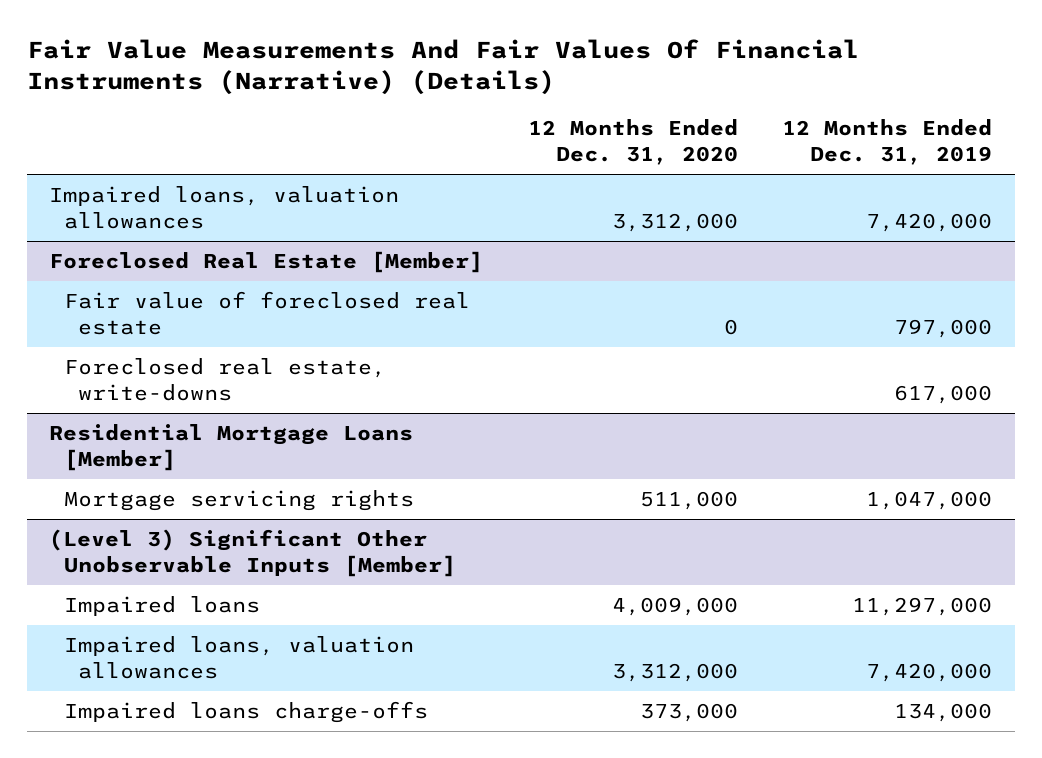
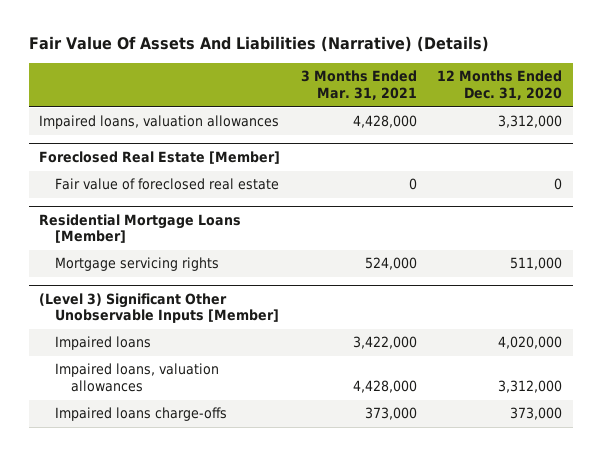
[26,38,859,95] Fair Value Measurements And Fair Values Of Financial Instruments (Narrative) (Details) -> [28,36,489,53] Fair Value Of Assets And Liabilities (Narrative) (Details)
[782,119,993,166] 12 Months Ended Dec. 31, 2019 -> none
none -> [300,70,417,100] 3 Months Ended Mar. 31, 2021
[63,357,386,401] Foreclosed real estate, write-downs -> none
[611,596,738,616] 4,009,000 -> [498,336,563,350] 4,020,000

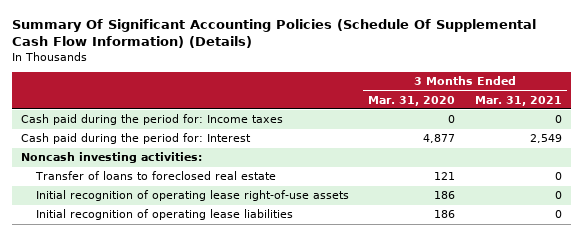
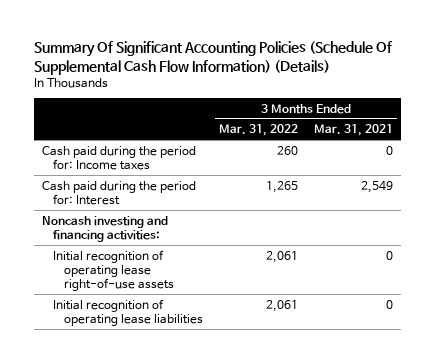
[368,95,456,106] Mar. 31, 2020 -> none
none -> [219,124,299,137] Mar. 31, 2022
[34,171,276,181] Transfer of loans to foreclosed real estate -> none
[21,152,203,164] Noncash investing activities: -> [41,215,168,243] Noncash investing and financing activities:

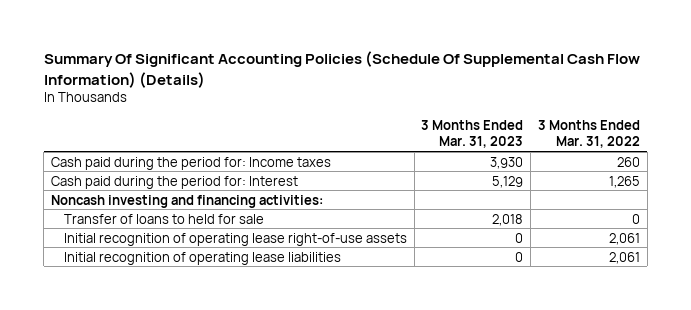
[314,124,394,137] Mar. 31, 2021 -> none
none -> [421,120,524,149] 3 Months Ended Mar. 31, 2023
none -> [64,213,265,224] Transfer of loans to held for sale

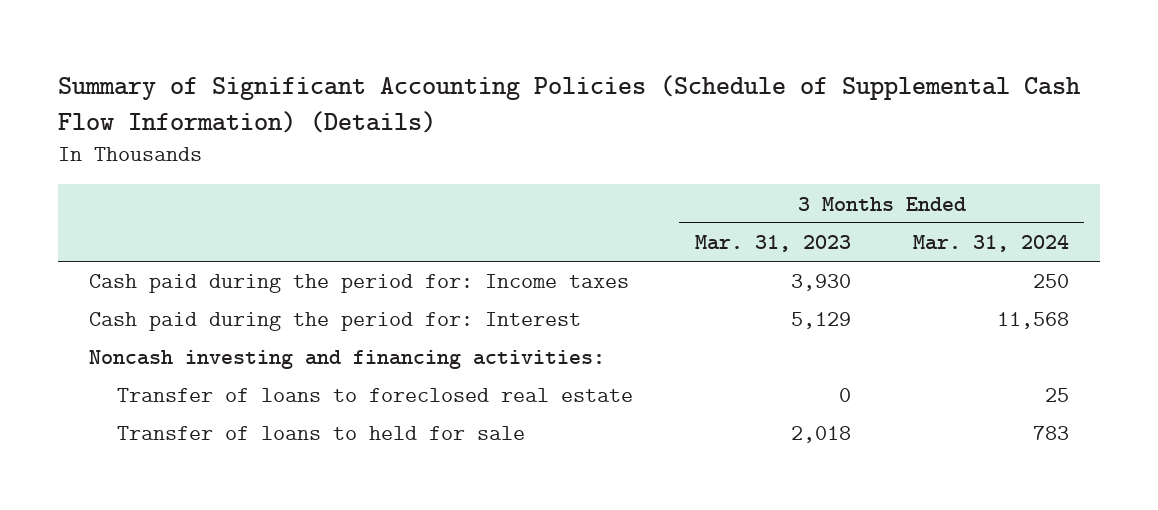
[43,51,640,88] Summary Of Significant Accounting Policies (Schedule Of Supplemental Cash Flow Information) (Details) -> [58,75,1082,134] Summary of Significant Accounting Policies (Schedule of Supplemental Cash Flow Information) (Details)
[537,120,640,149] 3 Months Ended Mar. 31, 2022 -> none
none -> [912,234,1069,252] Mar. 31, 2024
none -> [116,388,633,403] Transfer of loans to foreclosed real estate
[64,232,408,246] Initial recognition of operating lease right-of-use assets -> none
[64,251,342,265] Initial recognition of operating lease liabilities -> none

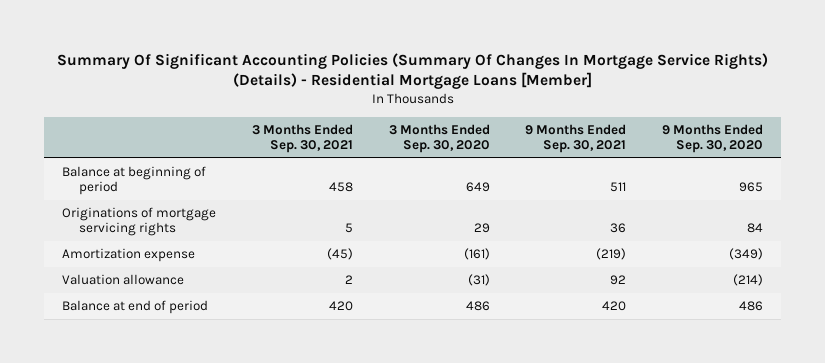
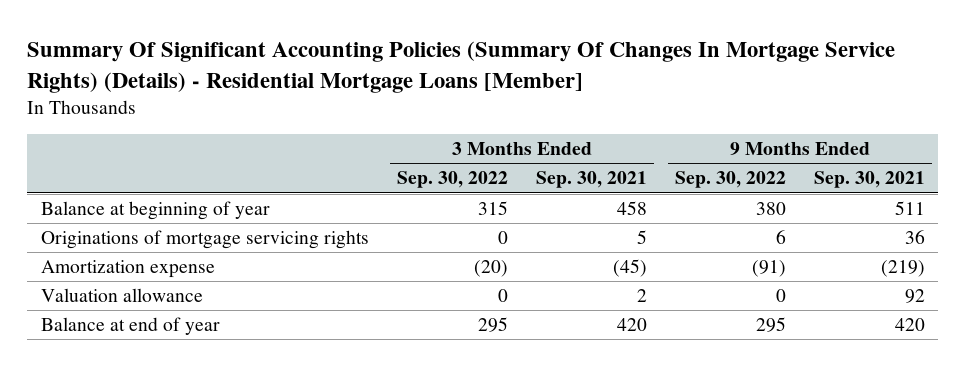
[388,123,490,154] 3 Months Ended Sep. 30, 2020 -> none
[662,123,764,154] 9 Months Ended Sep. 30, 2020 -> none
none -> [396,171,508,189] Sep. 30, 2022
none -> [674,171,786,189] Sep. 30, 2022
[61,165,206,196] Balance at beginning of period -> [41,201,271,221] Balance at beginning of year
[61,299,208,314] Balance at end of period -> [41,317,221,336] Balance at end of year

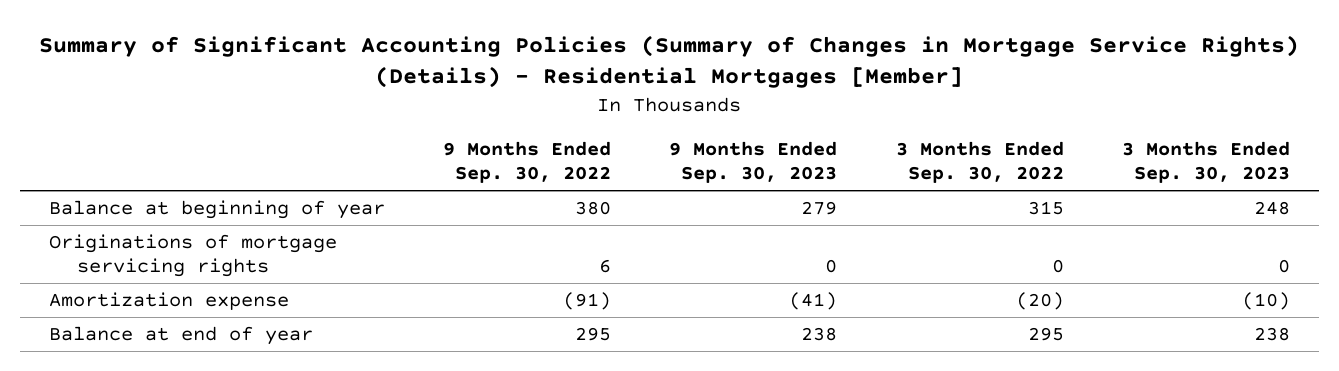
[27,41,896,93] Summary Of Significant Accounting Policies (Summary Of Changes In Mortgage Service Rights) (Details) - Residential Mortgage Loans [Member] -> [39,34,1300,89] Summary of Significant Accounting Policies (Summary of Changes in Mortgage Service Rights) (Details) - Residential Mortgages [Member]
[535,171,647,189] Sep. 30, 2021 -> none
[813,171,925,189] Sep. 30, 2021 -> none
none -> [669,140,838,184] 9 Months Ended Sep. 30, 2023
none -> [1121,140,1290,184] 3 Months Ended Sep. 30, 2023
[41,288,204,303] Valuation allowance -> none

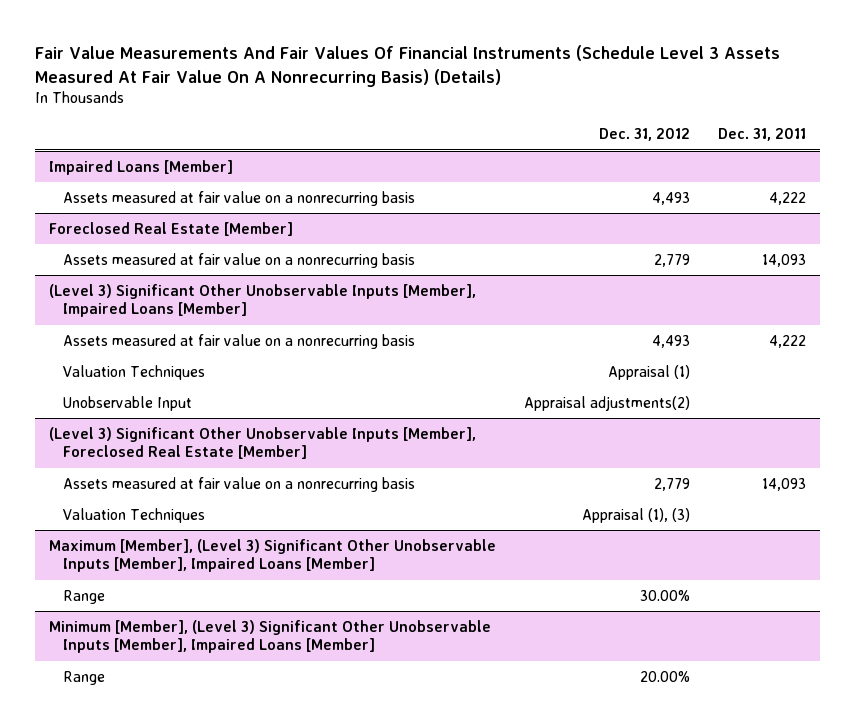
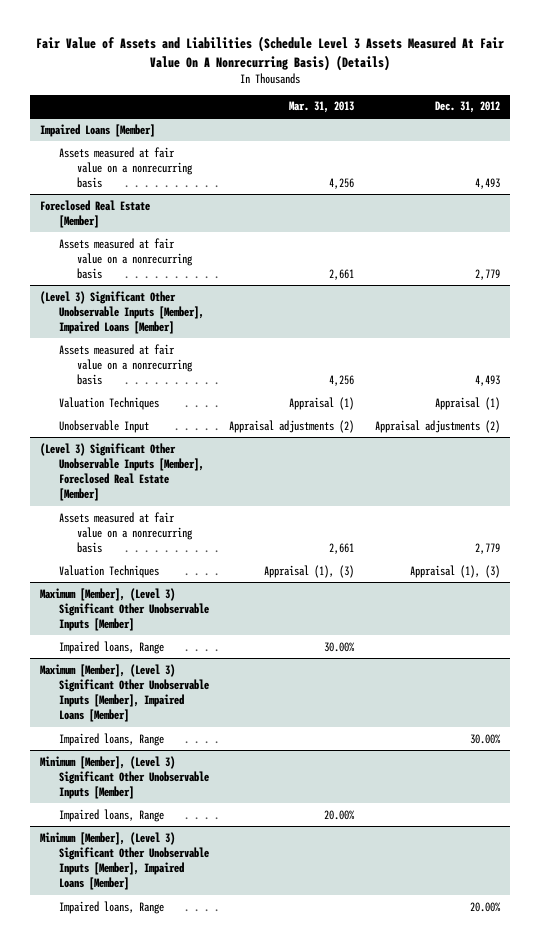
[35,45,781,87] Fair Value Measurements And Fair Values Of Financial Instruments (Schedule Level 3 Assets Measured At Fair Value On A Nonrecurring Basis) (Details) -> [35,36,504,71] Fair Value of Assets and Liabilities (Schedule Level 3 Assets Measured At Fair Value On A Nonrecurring Basis) (Details)
[718,128,807,142] Dec. 31, 2011 -> none
none -> [289,101,355,114] Mar. 31, 2013
[524,395,691,411] Appraisal adjustments(2) -> [374,419,500,433] Appraisal adjustments (2)
none -> [40,587,209,632] Maximum [Member], (Level 3) Significant Other Unobservable Inputs [Member]
none -> [58,640,164,654] Impaired loans, Range
[63,589,106,604] Range -> none
none -> [58,732,164,746] Impaired loans, Range
none -> [40,755,209,800] Minimum [Member], (Level 3) Significant Other Unobservable Inputs [Member]
none -> [58,808,164,822] Impaired loans, Range
[63,670,106,685] Range -> none
none -> [58,900,164,914] Impaired loans, Range

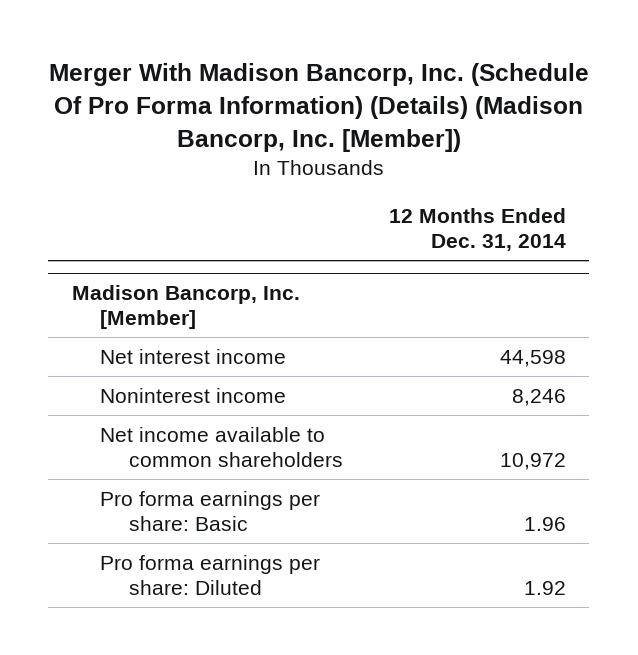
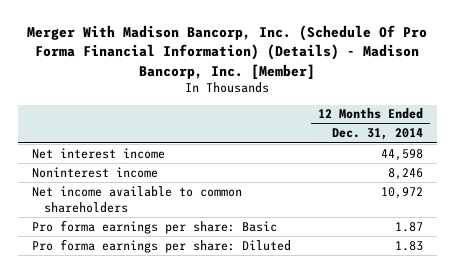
[48,63,589,152] Merger With Madison Bancorp, Inc. (Schedule Of Pro Forma Information) (Details) (Madison Bancorp, Inc. [Member]) -> [27,25,428,79] Merger With Madison Bancorp, Inc. (Schedule Of Pro Forma Financial Information) (Details) - Madison Bancorp, Inc. [Member]
[71,285,300,330] Madison Bancorp, Inc. [Member] -> none
[524,516,567,531] 1.96 -> [395,221,424,232] 1.87
[524,580,567,595] 1.92 -> [395,240,424,251] 1.83

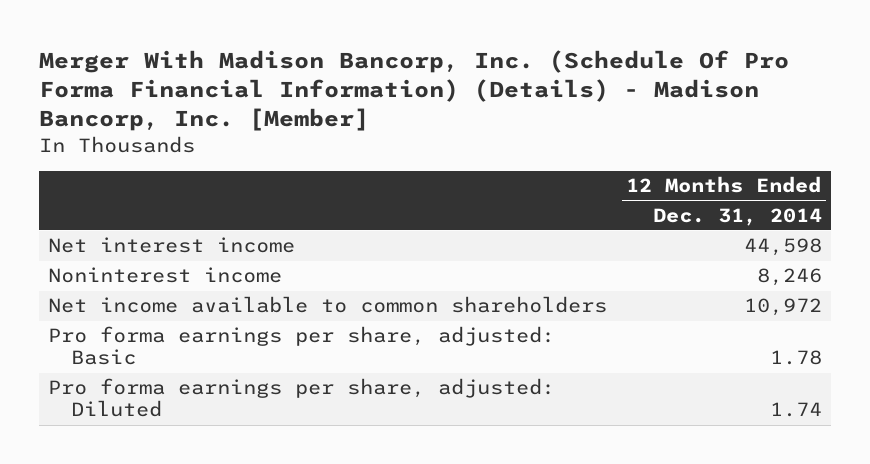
[31,219,277,234] Pro forma earnings per share: Basic -> [48,326,556,366] Pro forma earnings per share, adjusted: Basic
[395,221,424,232] 1.87 -> [769,350,822,366] 1.78
[31,238,291,253] Pro forma earnings per share: Diluted -> [48,378,556,418] Pro forma earnings per share, adjusted: Diluted
[395,240,424,251] 1.83 -> [769,402,822,418] 1.74

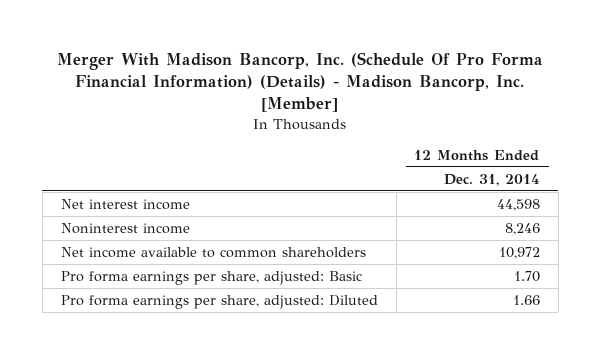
[769,350,822,366] 1.78 -> [513,270,540,282] 1.70
[769,402,822,418] 1.74 -> [512,294,540,305] 1.66

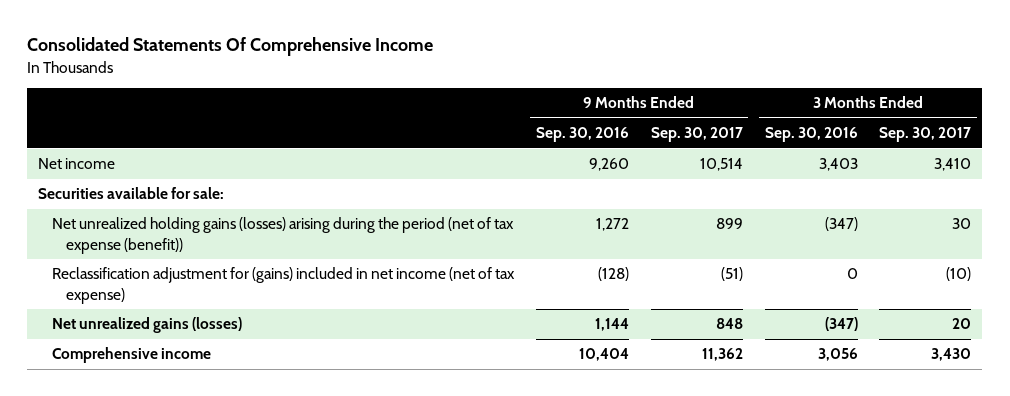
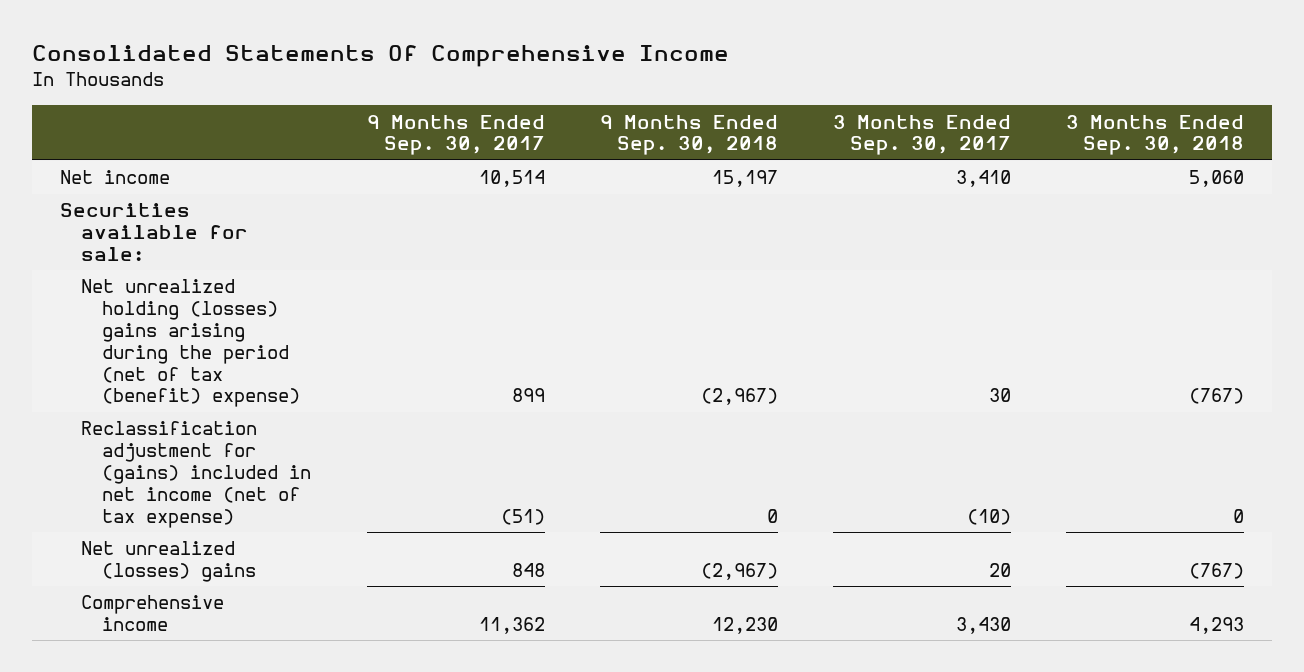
[535,127,629,143] Sep. 30, 2016 -> none
[764,127,858,143] Sep. 30, 2016 -> none
none -> [599,114,778,156] 9 Months Ended Sep. 30, 2018
none -> [1066,114,1245,156] 3 Months Ended Sep. 30, 2018
[52,217,515,254] Net unrealized holding gains (losses) arising during the period (net of tax expense (benefit)) -> [81,279,301,408] Net unrealized holding (losses) gains arising during the period (net of tax (benefit) expense)
[52,317,243,334] Net unrealized gains (losses) -> [81,541,257,583] Net unrealized (losses) gains

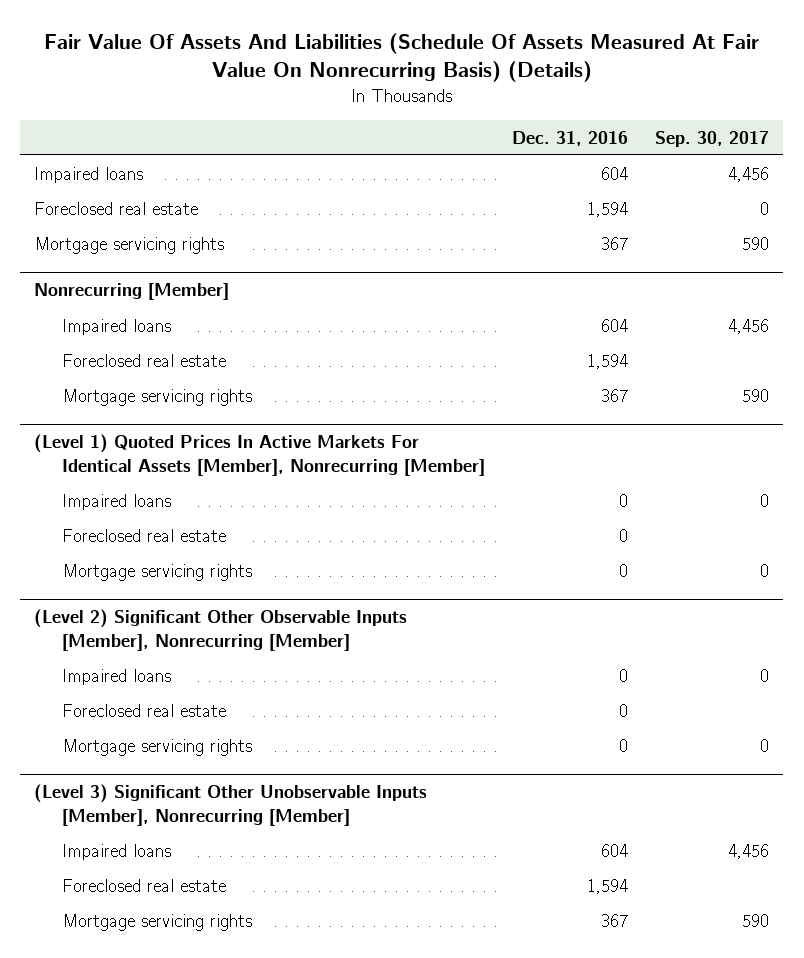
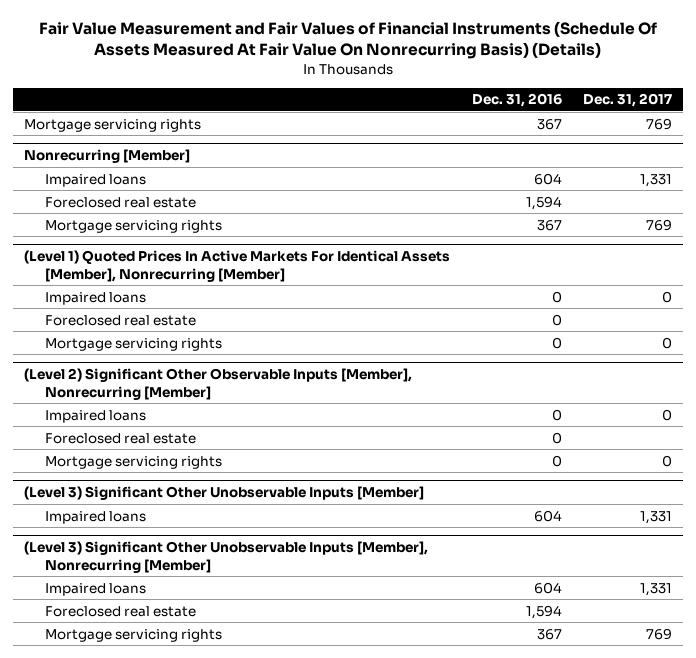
[43,32,759,82] Fair Value Of Assets And Liabilities (Schedule Of Assets Measured At Fair Value On Nonrecurring Basis) (Details) -> [39,21,658,60] Fair Value Measurement and Fair Values of Financial Instruments (Schedule Of Assets Measured At Fair Value On Nonrecurring Basis) (Details)
[655,130,770,147] Sep. 30, 2017 -> none
none -> [583,93,673,108] Dec. 31, 2017
[34,166,144,183] Impaired loans -> none
[34,201,199,215] Foreclosed real estate -> none
none -> [23,486,424,501] (Level 3) Significant Other Unobservable Inputs [Member]
none -> [45,510,147,524] Impaired loans

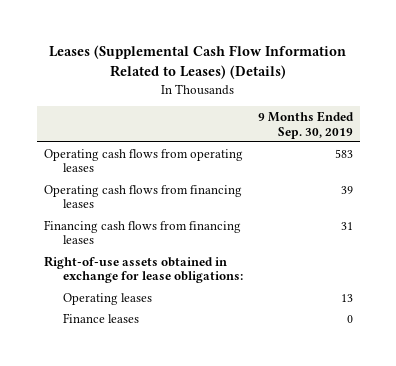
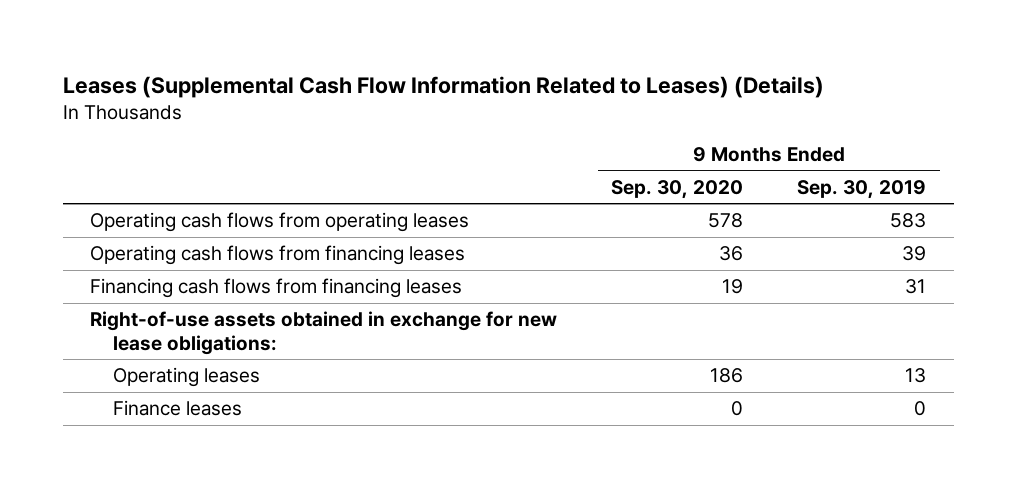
none -> [611,179,744,199] Sep. 30, 2020
[43,255,244,284] Right-of-use assets obtained in exchange for lease obligations: -> [89,311,557,355] Right-of-use assets obtained in exchange for new lease obligations:

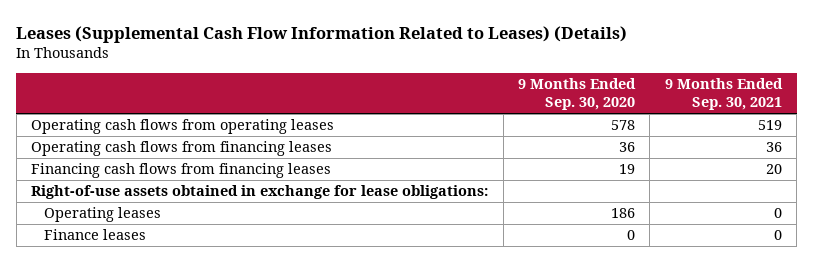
[797,179,927,199] Sep. 30, 2019 -> none
none -> [664,78,783,111] 9 Months Ended Sep. 30, 2021
[89,311,557,355] Right-of-use assets obtained in exchange for new lease obligations: -> [31,185,489,200] Right-of-use assets obtained in exchange for lease obligations:

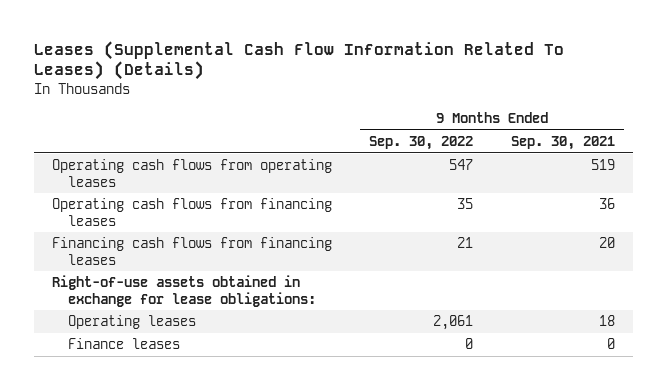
[16,25,628,43] Leases (Supplemental Cash Flow Information Related to Leases) (Details) -> [33,40,564,81] Leases (Supplemental Cash Flow Information Related To Leases) (Details)
[517,78,636,111] 9 Months Ended Sep. 30, 2020 -> none
none -> [369,135,474,150] Sep. 30, 2022
[773,208,782,219] 0 -> [598,315,615,327] 18

